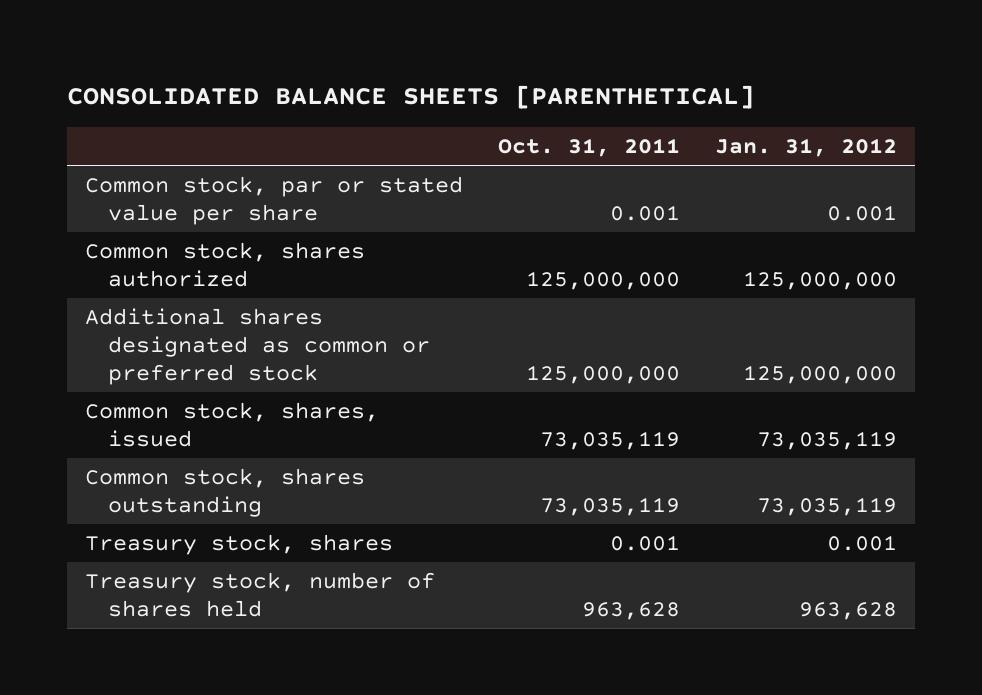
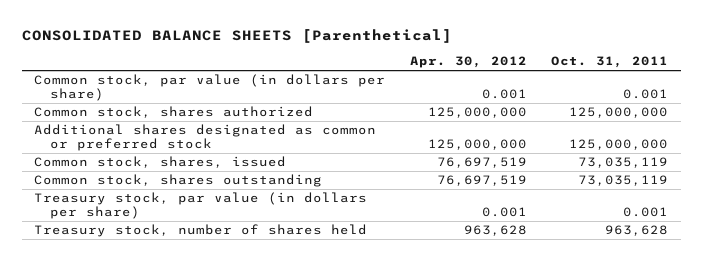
[67,84,756,109] CONSOLIDATED BALANCE SHEETS [PARENTHETICAL] -> [21,29,452,44] CONSOLIDATED BALANCE SHEETS [Parenthetical]
[714,137,897,157] Jan. 31, 2012 -> none
none -> [409,56,527,69] Apr. 30, 2012
[84,175,463,225] Common stock, par or stated value per share -> [34,74,386,102] Common stock, par value (in dollars per share)
[84,533,393,555] Treasury stock, shares -> none
none -> [34,192,368,220] Treasury stock, par value (in dollars per share)

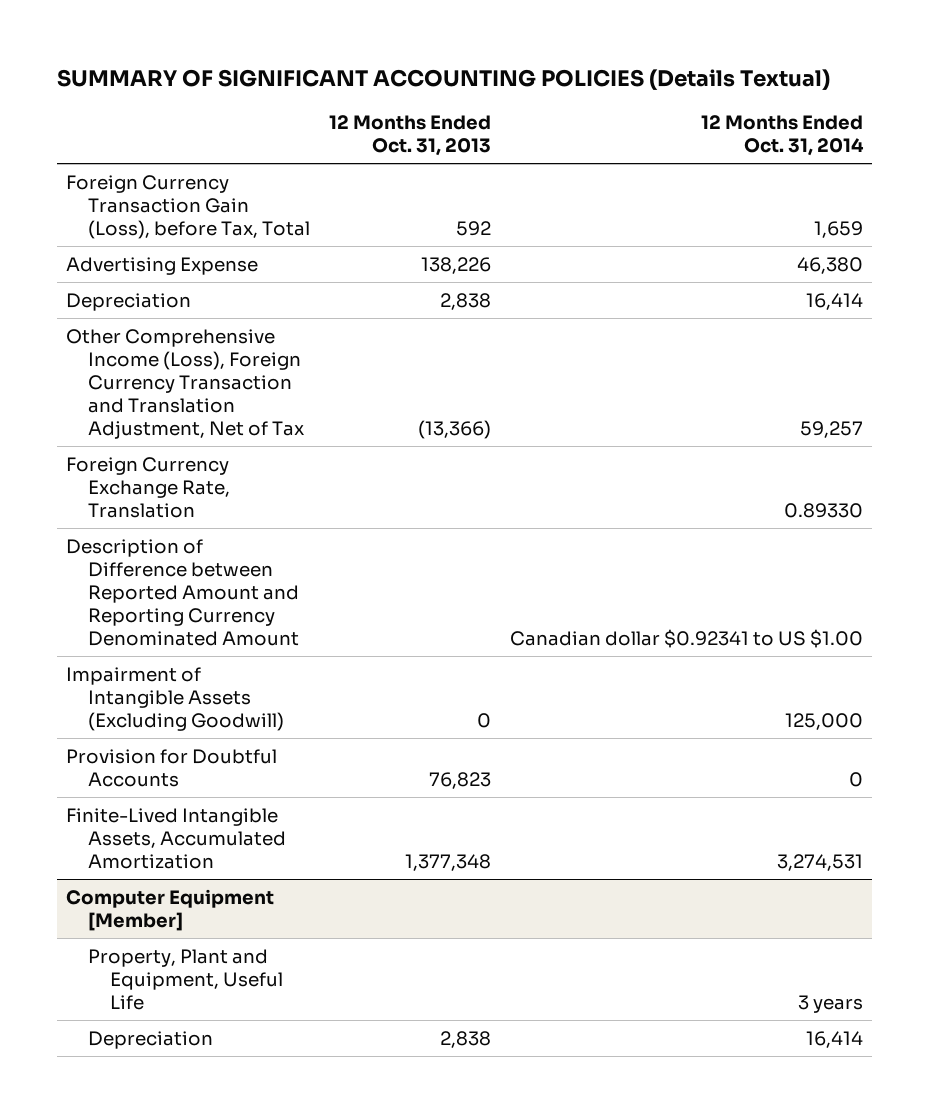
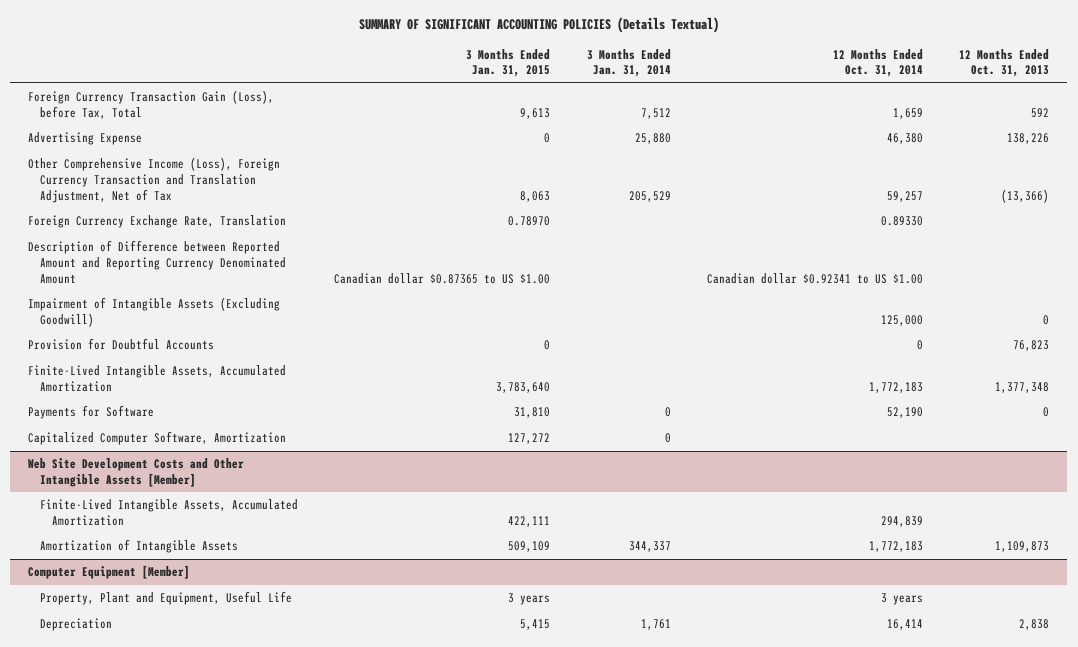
none -> [466,48,551,78] 3 Months Ended Jan. 31, 2015
none -> [586,48,671,78] 3 Months Ended Jan. 31, 2014
[66,292,192,311] Depreciation -> none
[776,853,863,871] 3,274,531 -> [868,381,923,393] 1,772,183
none -> [28,405,155,420] Payments for Software
none -> [28,431,287,446] Capitalized Computer Software, Amortization
none -> [28,458,245,487] Web Site Development Costs and Other Intangible Assets [Member]
none -> [39,499,298,526] Finite-Lived Intangible Assets, Accumulated Amortization
none -> [39,539,238,554] Amortization of Intangible Assets

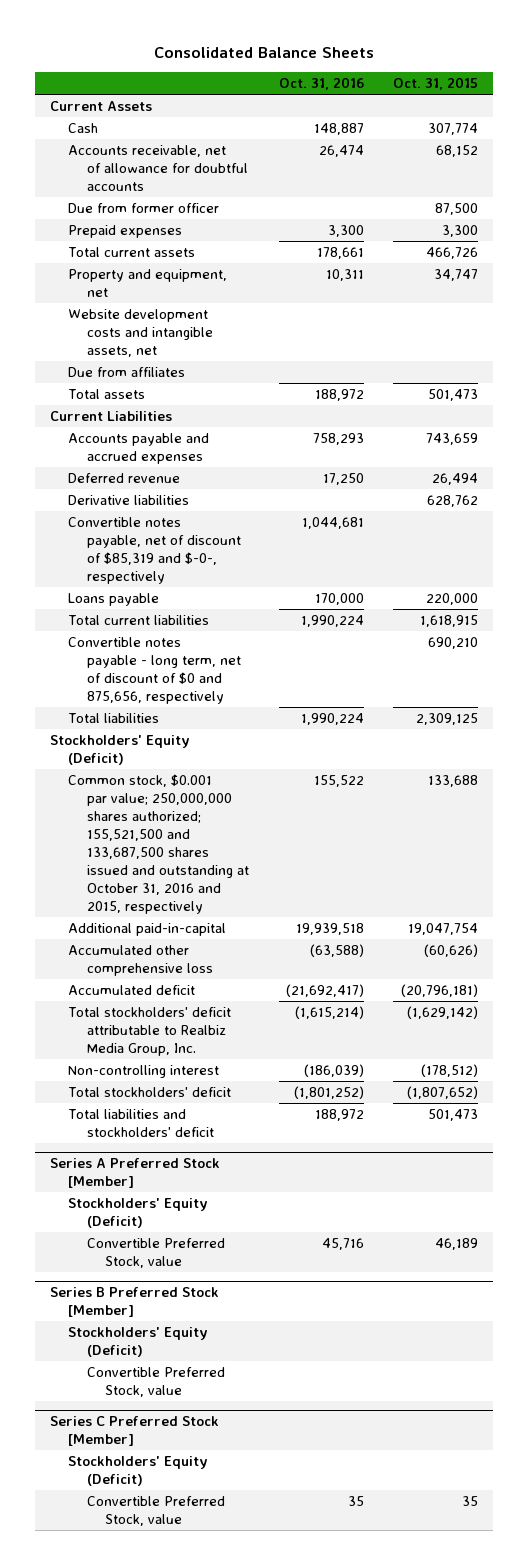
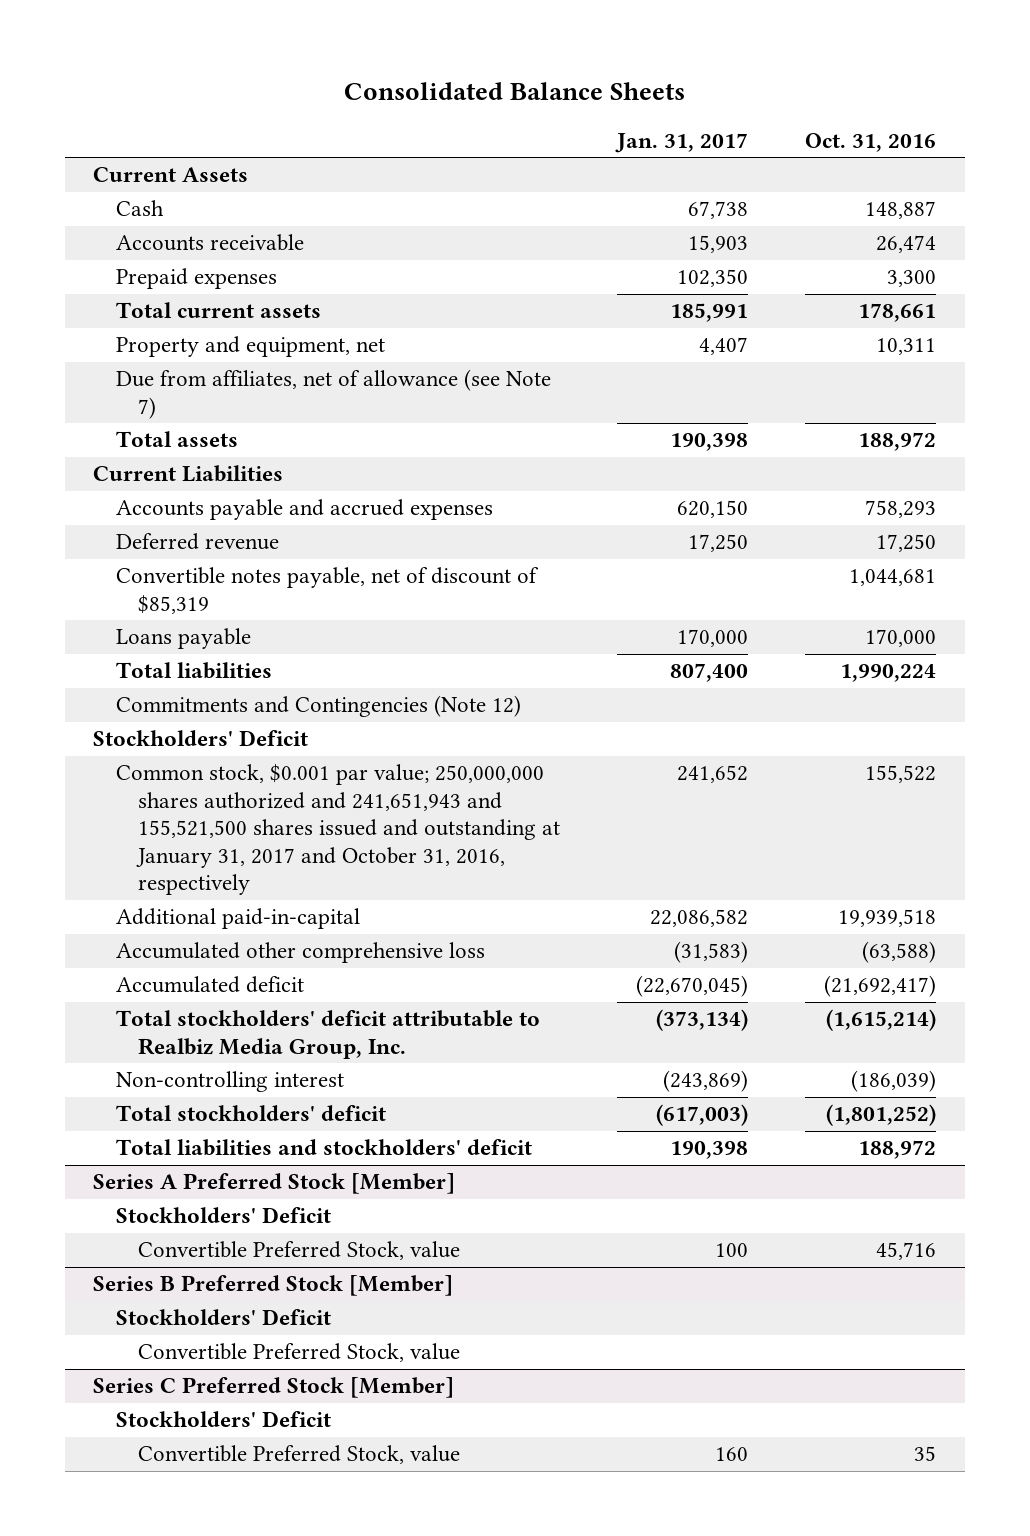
[393,77,479,91] Oct. 31, 2015 -> none
none -> [614,132,748,153] Jan. 31, 2017
[68,203,220,214] Due from former officer -> none
[68,145,248,192] Accounts receivable, net of allowance for doubtful accounts -> [115,234,304,252] Accounts receivable
[68,309,213,358] Website development costs and intangible assets, net -> none
[68,367,186,378] Due from affiliates -> [115,369,551,419] Due from affiliates, net of allowance (see Note 7)
[68,495,190,506] Derivative liabilities -> none
[68,517,241,585] Convertible notes payable, net of discount of $85,319 and $-0-, respectively -> [115,567,539,614] Convertible notes payable, net of discount of $85,319
[68,615,210,626] Total current liabilities -> none
[68,637,241,705] Convertible notes payable - long term, net of discount of $0 and 875,656, respectively -> none
none -> [115,695,521,718] Commitments and Contingencies (Note 12)
[50,735,191,766] Stockholders' Equity (Deficit) -> [93,730,309,747] Stockholders' Deficit
[68,774,249,915] Common stock, $0.001 par value; 250,000,000 shares authorized; 155,521,500 and 133,687,500 shares issued and outstanding at October 31, 2016 and 2015, respectively -> [115,764,560,896] Common stock, $0.001 par value; 250,000,000 shares authorized and 241,651,943 and 155,521,500 shares issued and outstanding at January 31, 2017 and October 31, 2016, respectively
[68,1198,209,1229] Stockholders' Equity (Deficit) -> [115,1207,331,1224] Stockholders' Deficit
[68,1327,209,1358] Stockholders' Equity (Deficit) -> [115,1309,331,1326] Stockholders' Deficit
[68,1456,209,1487] Stockholders' Equity (Deficit) -> [115,1411,331,1428] Stockholders' Deficit

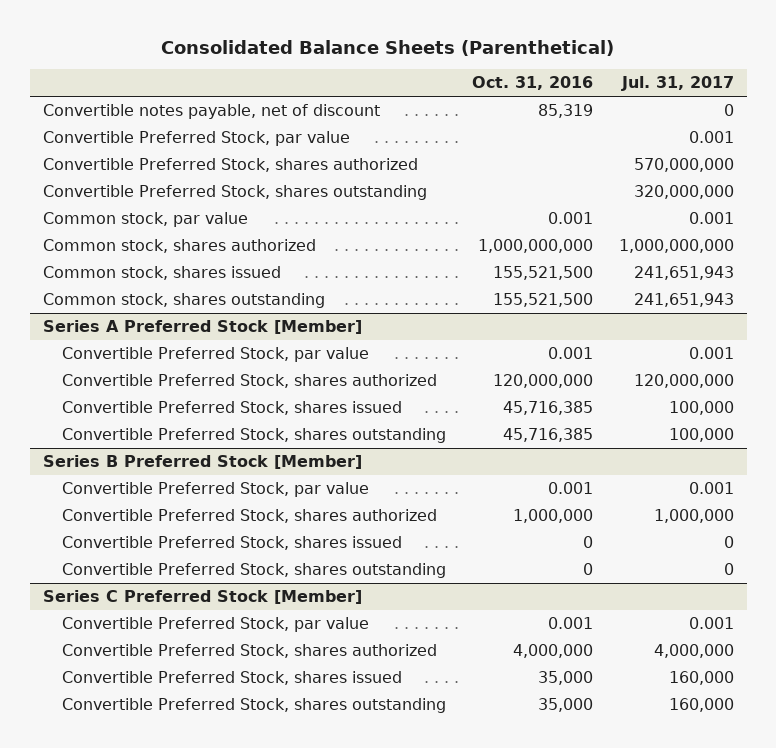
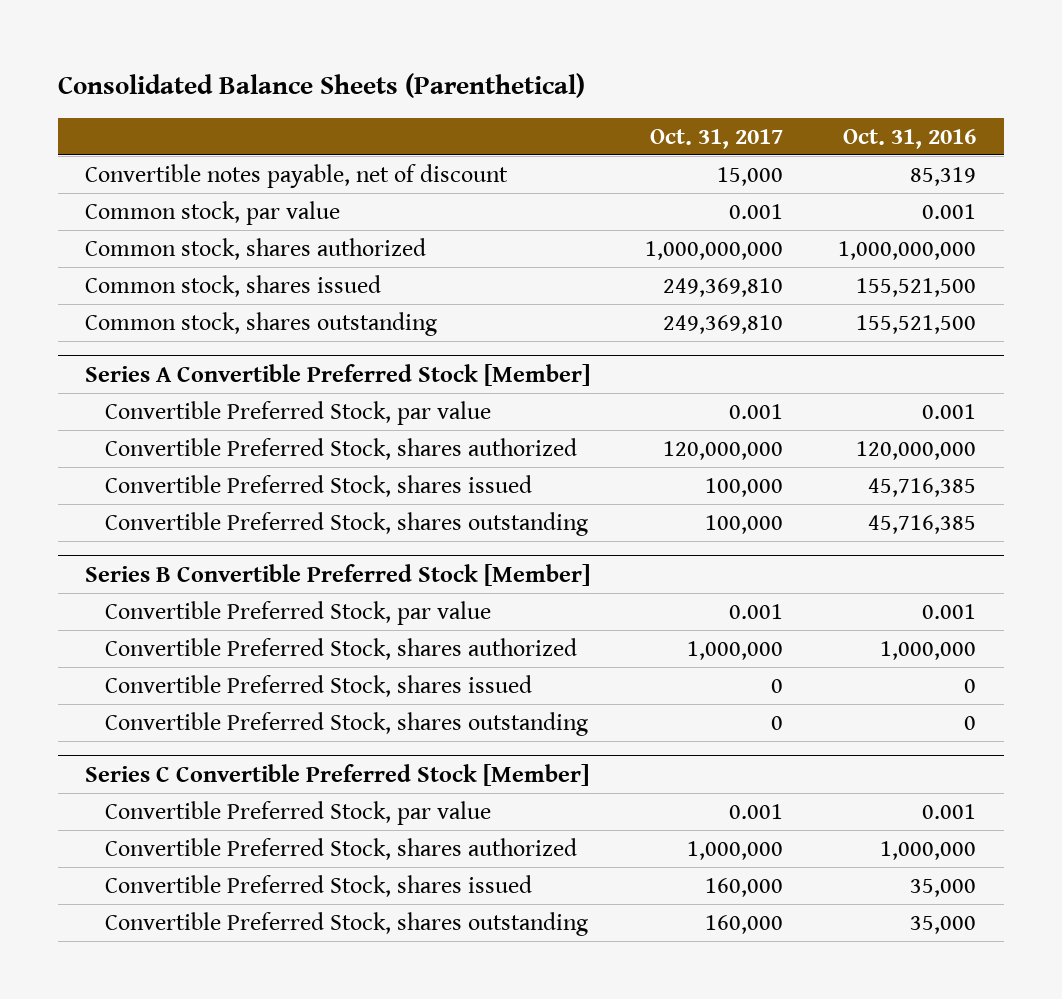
[620,76,734,92] Jul. 31, 2017 -> none
none -> [650,128,784,149] Oct. 31, 2017
[42,131,350,147] Convertible Preferred Stock, par value -> none
[42,158,418,173] Convertible Preferred Stock, shares authorized -> none
[42,185,427,201] Convertible Preferred Stock, shares outstanding -> none
[42,320,362,335] Series A Preferred Stock [Member] -> [85,363,591,386] Series A Convertible Preferred Stock [Member]
[42,455,362,470] Series B Preferred Stock [Member] -> [85,563,591,586] Series B Convertible Preferred Stock [Member]
[42,590,362,605] Series C Preferred Stock [Member] -> [85,763,590,786] Series C Convertible Preferred Stock [Member]
[512,644,593,659] 4,000,000 -> [880,840,977,860] 1,000,000

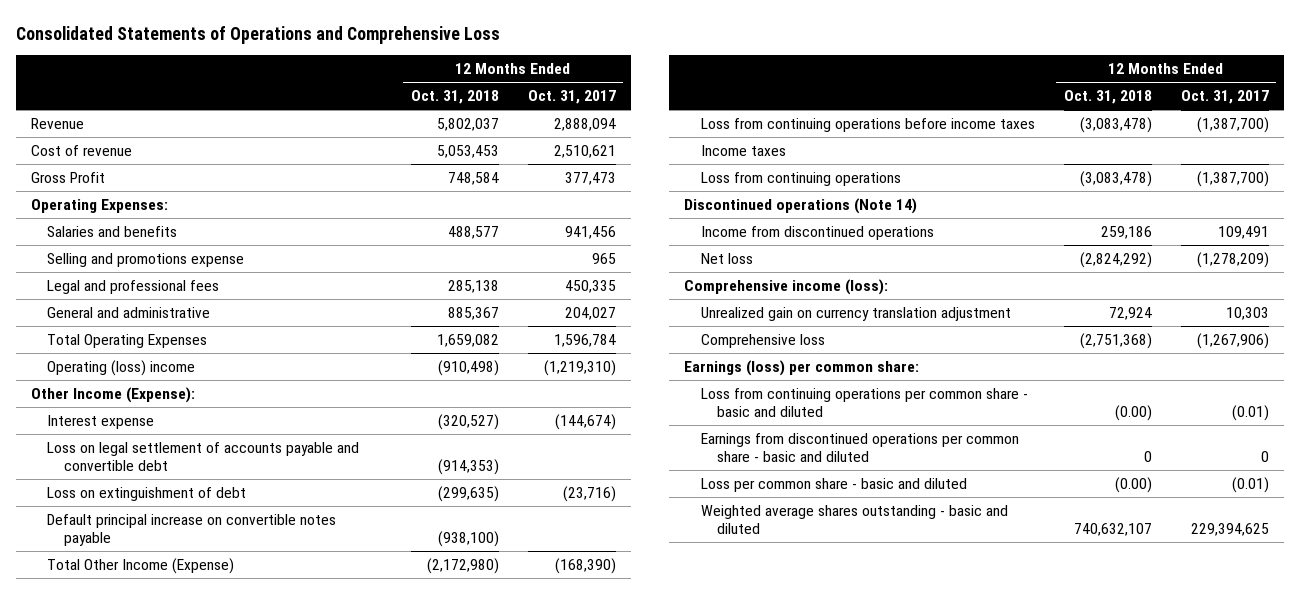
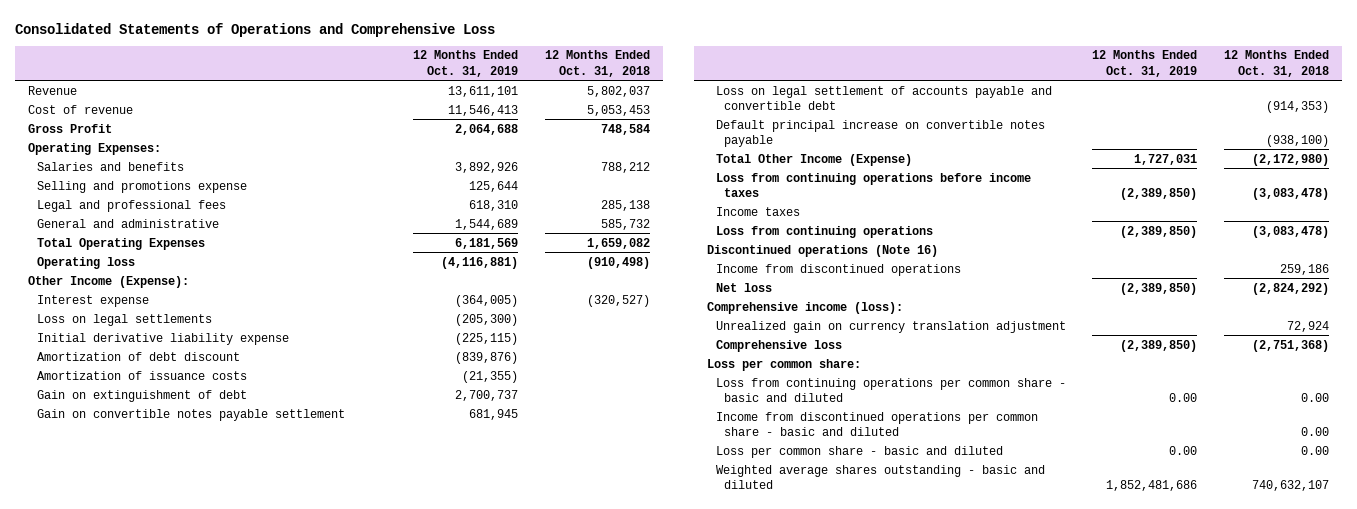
[527,90,616,105] Oct. 31, 2017 -> none
none -> [413,50,519,77] 12 Months Ended Oct. 31, 2019
[447,225,499,239] 488,577 -> [600,161,650,173] 788,212
[447,306,499,320] 885,367 -> [600,218,650,230] 585,732
[47,359,196,376] Operating (loss) income -> [36,256,135,269] Operating loss
none -> [36,313,212,326] Loss on legal settlements
none -> [36,332,289,345] Initial derivative liability expense
none -> [36,351,240,361] Amortization of debt discount
none -> [36,370,247,380] Amortization of issuance costs
none -> [36,389,247,402] Gain on extinguishment of debt
none -> [36,408,345,421] Gain on convertible notes payable settlement
[47,486,247,501] Loss on extinguishment of debt -> none
[683,197,917,214] Discontinued operations (Note 14) -> [706,244,938,257] Discontinued operations (Note 16)
[683,359,919,376] Earnings (loss) per common share: -> [706,358,861,371] Loss per common share:
[1114,404,1152,421] (0.00) -> [1300,392,1329,402] 0.00
[700,432,1019,462] Earnings from discontinued operations per common share - basic and diluted -> [715,411,1038,436] Income from discontinued operations per common share - basic and diluted
[1143,450,1152,462] 0 -> [1300,426,1329,436] 0.00
[1114,476,1152,493] (0.00) -> [1300,445,1329,455] 0.00

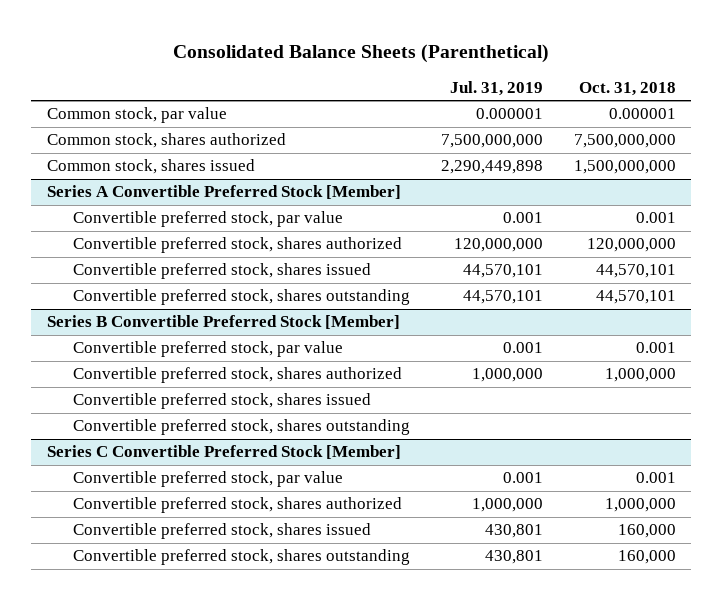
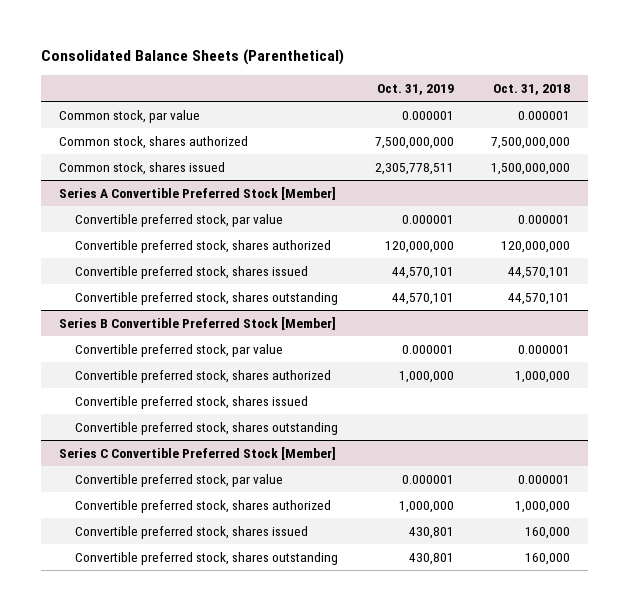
[449,81,543,97] Jul. 31, 2019 -> none
none -> [376,83,454,95] Oct. 31, 2019
[635,212,676,224] 0.001 -> [517,214,570,224] 0.000001
[635,342,676,354] 0.001 -> [517,344,570,354] 0.000001
[635,472,676,484] 0.001 -> [517,474,570,484] 0.000001

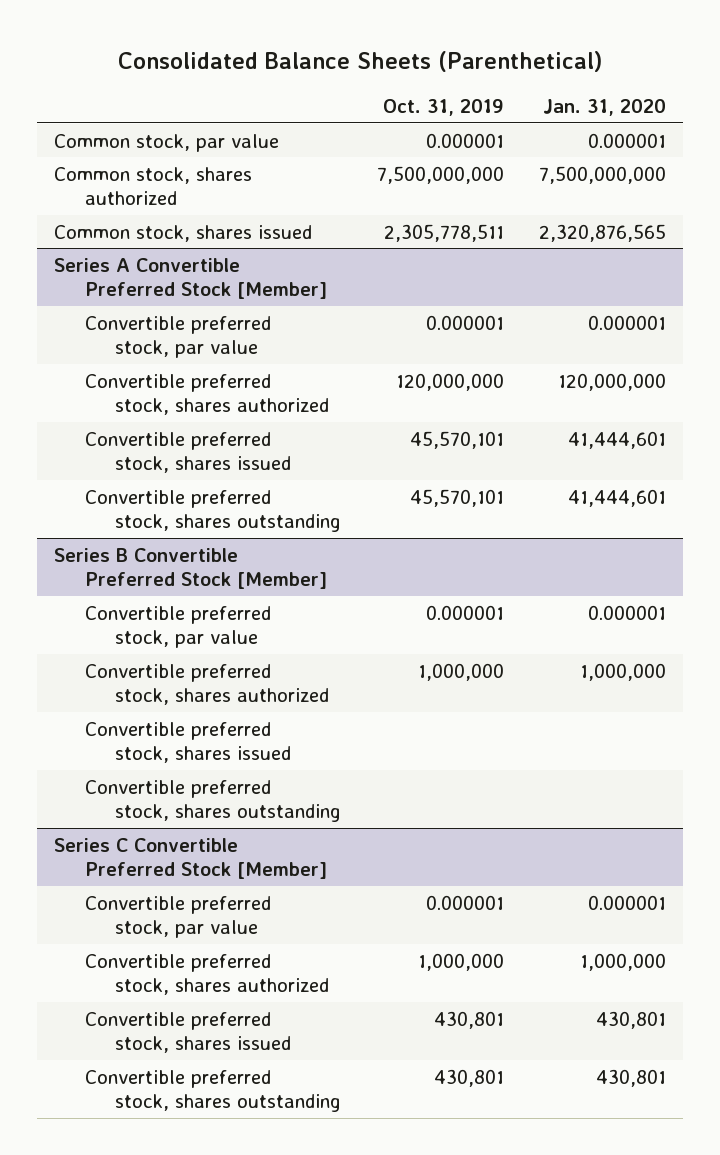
[492,83,570,95] Oct. 31, 2018 -> none
none -> [542,99,666,117] Jan. 31, 2020
[391,266,454,279] 44,570,101 -> [409,430,504,449] 45,570,101
[391,292,454,305] 44,570,101 -> [409,488,504,507] 45,570,101

